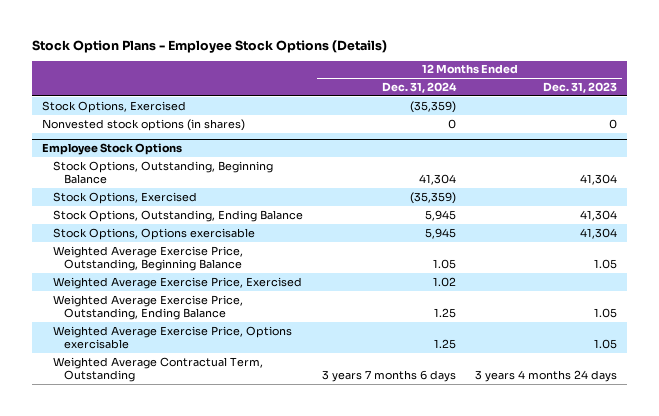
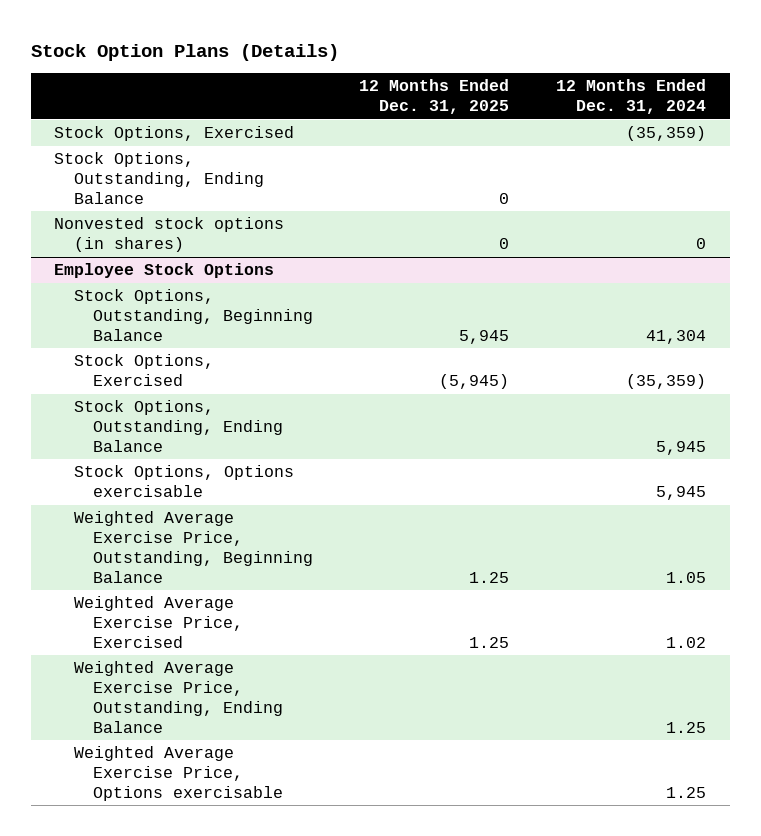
[32,39,388,53] Stock Option Plans - Employee Stock Options (Details) -> [31,43,340,61] Stock Option Plans (Details)
[543,82,618,94] Dec. 31, 2023 -> none
none -> [359,79,510,115] 12 Months Ended Dec. 31, 2025
none -> [54,152,264,204] Stock Options, Outstanding, Ending Balance
[52,356,263,382] Weighted Average Contractual Term, Outstanding -> none

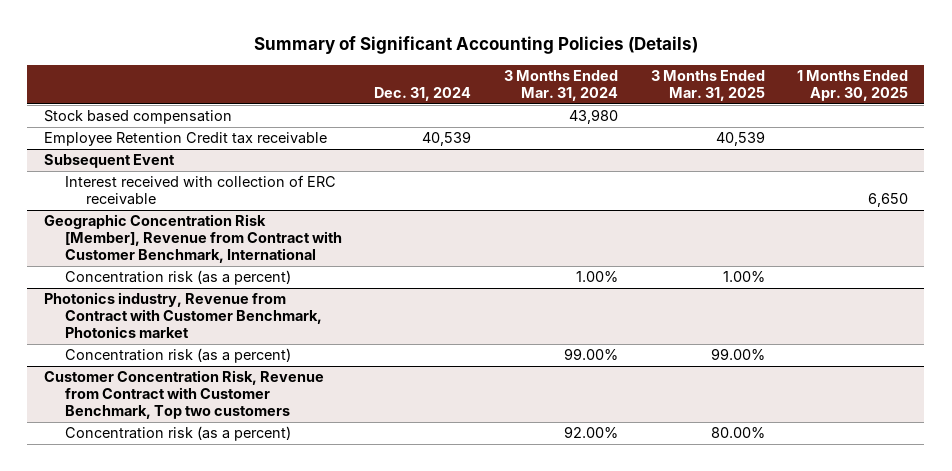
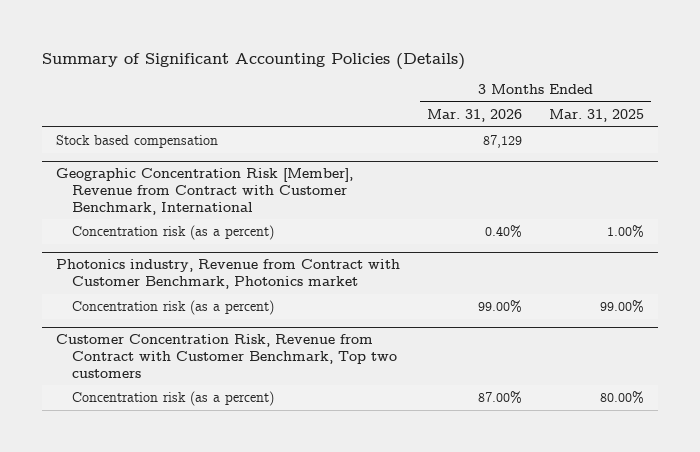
[374,87,472,102] Dec. 31, 2024 -> none
[504,70,619,102] 3 Months Ended Mar. 31, 2024 -> none
[797,70,909,102] 1 Months Ended Apr. 30, 2025 -> none
none -> [427,109,523,123] Mar. 31, 2026
[43,132,327,147] Employee Retention Credit tax receivable -> none
[43,154,175,169] Subsequent Event -> none
[64,175,336,206] Interest received with collection of ERC receivable -> none

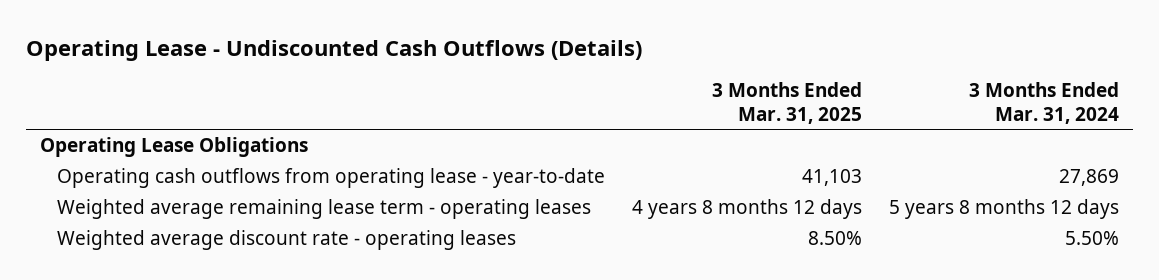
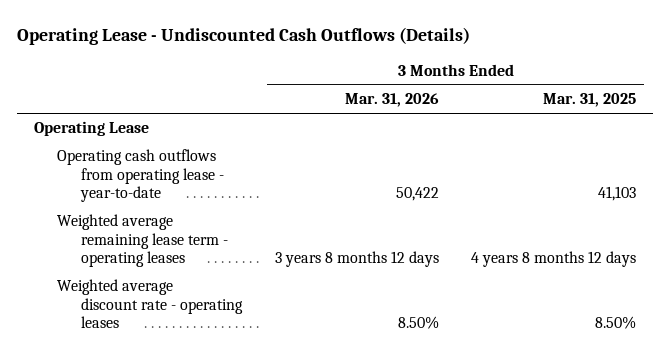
[968,82,1119,124] 3 Months Ended Mar. 31, 2024 -> none
none -> [344,93,439,108] Mar. 31, 2026
[39,137,308,158] Operating Lease Obligations -> [33,121,149,137] Operating Lease

